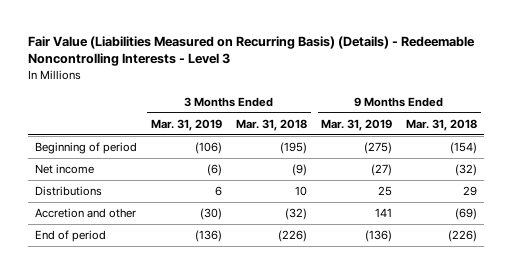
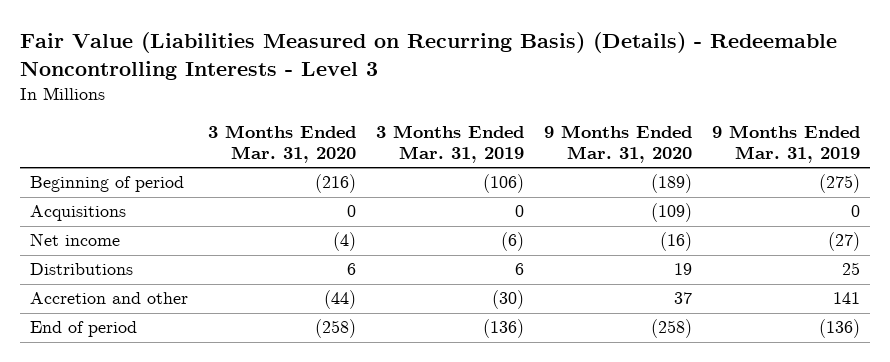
[236,118,308,131] Mar. 31, 2018 -> none
[406,118,478,131] Mar. 31, 2018 -> none
none -> [207,125,356,164] 3 Months Ended Mar. 31, 2020
none -> [544,125,693,164] 9 Months Ended Mar. 31, 2020
none -> [29,205,126,222] Acquisitions

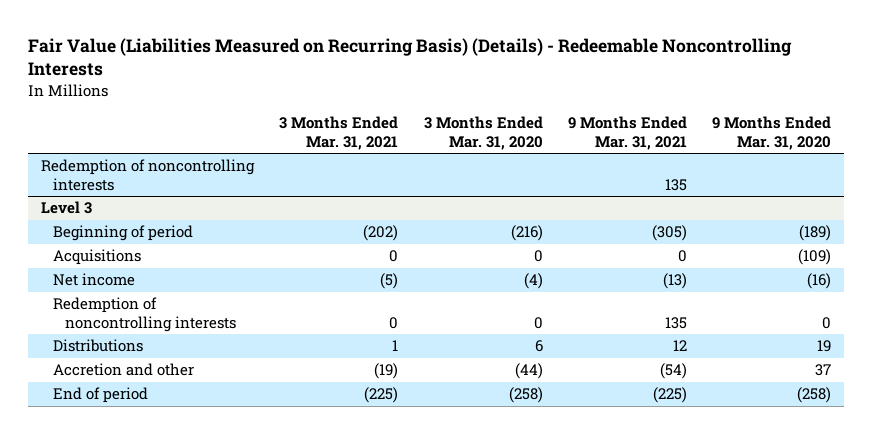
[19,31,837,80] Fair Value (Liabilities Measured on Recurring Basis) (Details) - Redeemable Noncontrolling Interests - Level 3 -> [28,37,793,77] Fair Value (Liabilities Measured on Recurring Basis) (Details) - Redeemable Noncontrolling Interests
[375,125,524,164] 3 Months Ended Mar. 31, 2019 -> none
[712,125,861,164] 9 Months Ended Mar. 31, 2019 -> none
none -> [279,116,399,150] 3 Months Ended Mar. 31, 2021
none -> [567,116,687,150] 9 Months Ended Mar. 31, 2021
none -> [40,159,255,191] Redemption of noncontrolling interests
none -> [40,201,92,215] Level 3
none -> [52,297,236,332] Redemption of noncontrolling interests

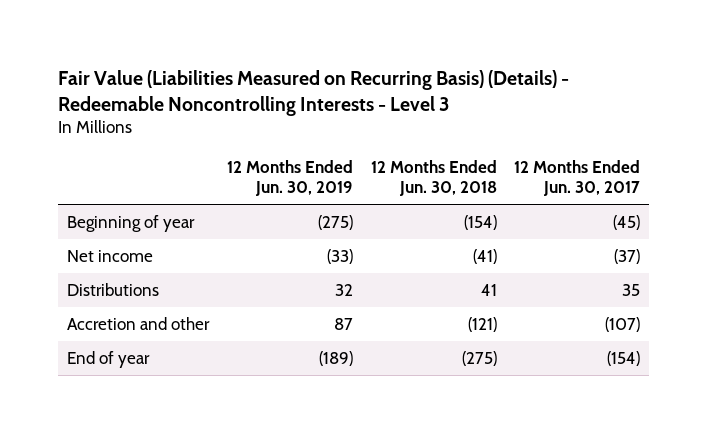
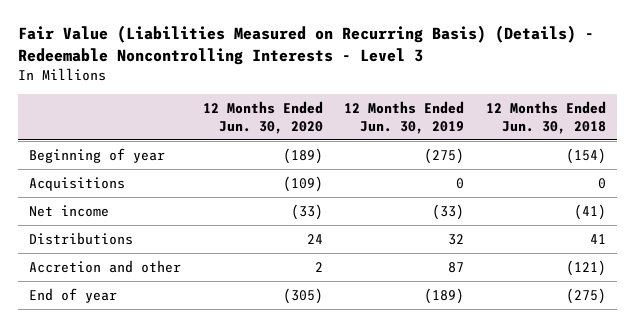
[514,159,641,197] 12 Months Ended Jun. 30, 2017 -> none
none -> [202,100,323,134] 12 Months Ended Jun. 30, 2020
none -> [28,177,125,192] Acquisitions

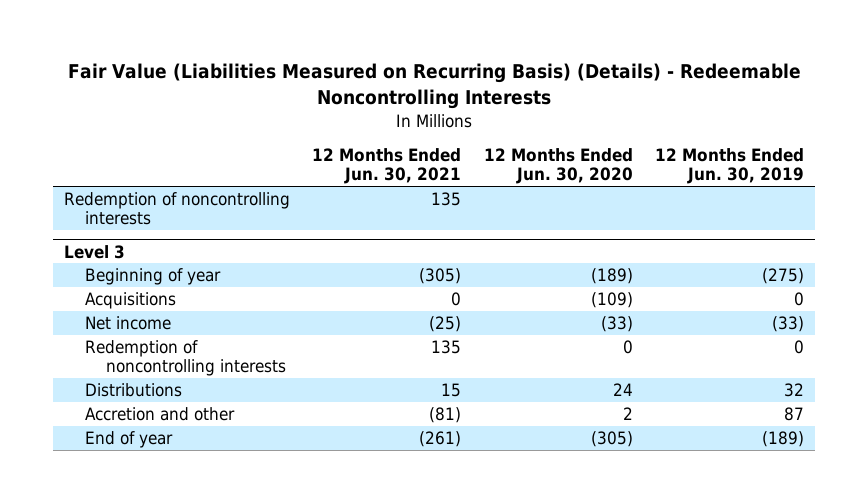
[17,25,594,65] Fair Value (Liabilities Measured on Recurring Basis) (Details) - Redeemable Noncontrolling Interests - Level 3 -> [67,63,801,110] Fair Value (Liabilities Measured on Recurring Basis) (Details) - Redeemable Noncontrolling Interests
[486,100,607,134] 12 Months Ended Jun. 30, 2018 -> none
none -> [312,148,462,185] 12 Months Ended Jun. 30, 2021
none -> [63,191,290,226] Redemption of noncontrolling interests
none -> [63,244,125,259] Level 3
none -> [84,339,287,377] Redemption of noncontrolling interests

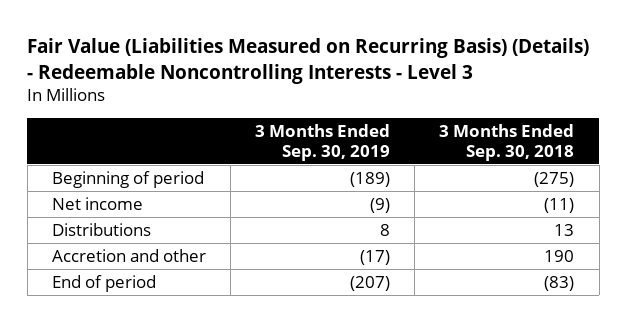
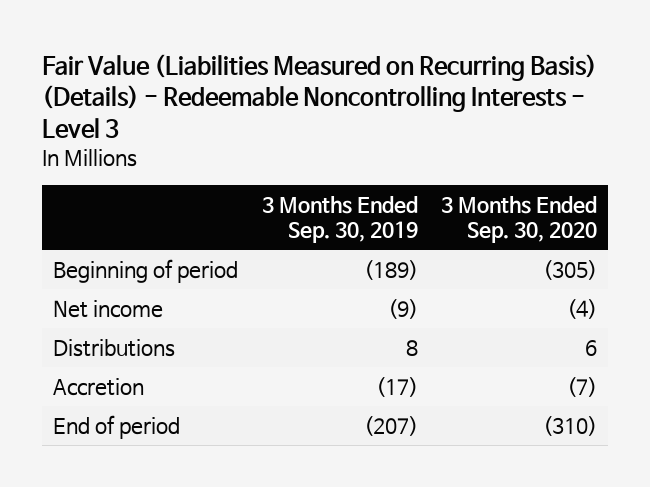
[439,123,575,161] 3 Months Ended Sep. 30, 2018 -> none
none -> [440,196,597,243] 3 Months Ended Sep. 30, 2020
[51,248,206,262] Accretion and other -> none
none -> [53,378,145,397] Accretion

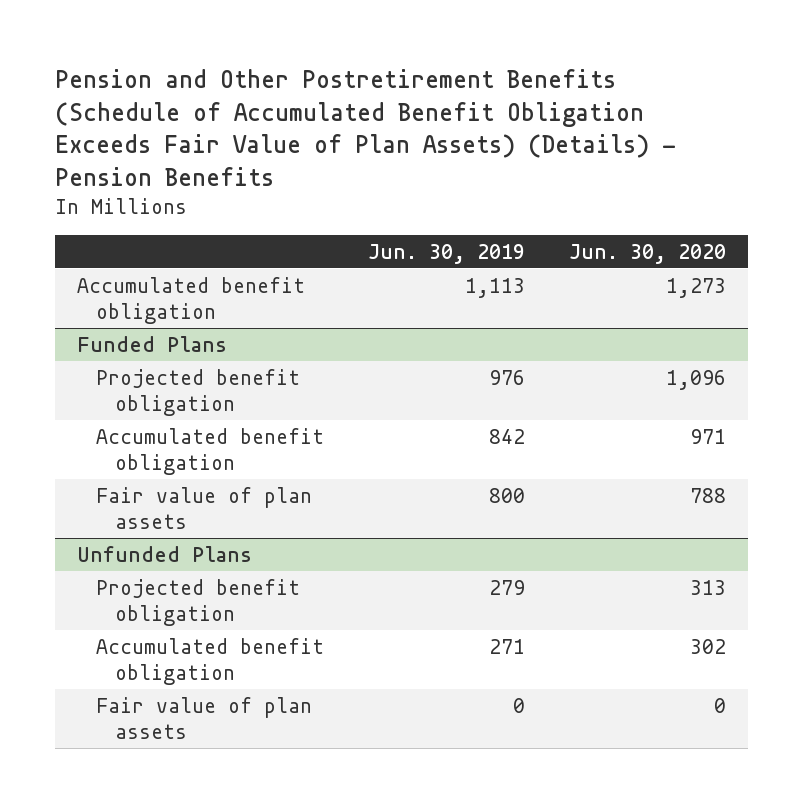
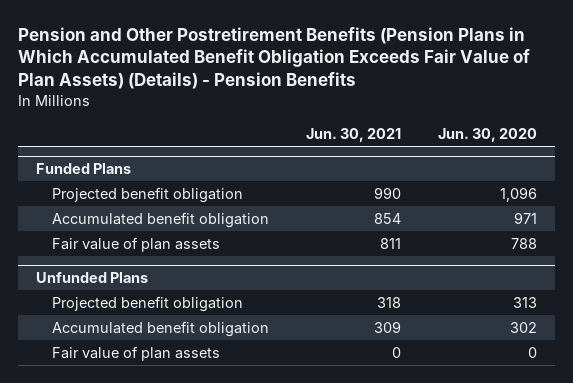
[55,69,677,186] Pension and Other Postretirement Benefits (Schedule of Accumulated Benefit Obligation Exceeds Fair Value of Plan Assets) (Details) - Pension Benefits -> [17,26,530,90] Pension and Other Postretirement Benefits (Pension Plans in Which Accumulated Benefit Obligation Exceeds Fair Value of Plan Assets) (Details) - Pension Benefits
[368,243,526,264] Jun. 30, 2019 -> none
none -> [306,127,402,142] Jun. 30, 2021
[77,276,306,324] Accumulated benefit obligation -> none

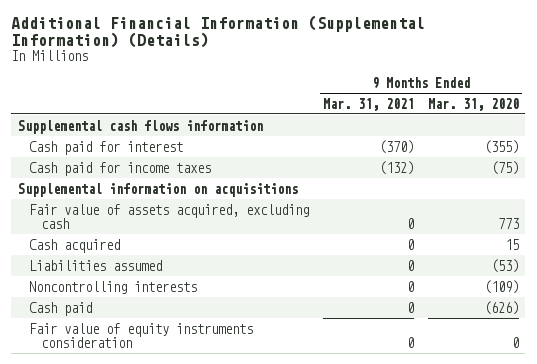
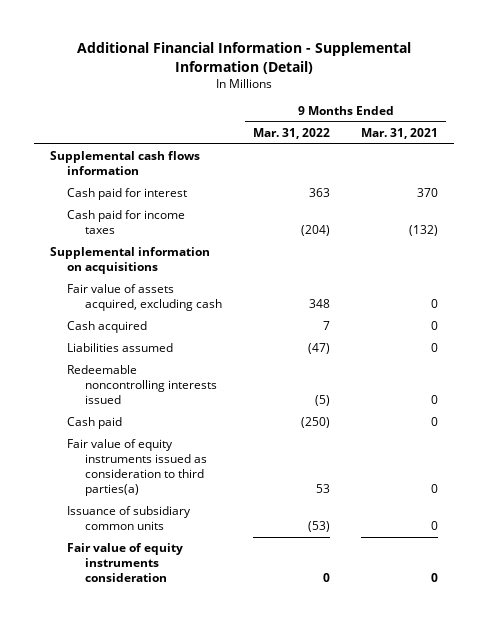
[11,14,426,49] Additional Financial Information (Supplemental Information) (Details) -> [77,42,412,74] Additional Financial Information - Supplemental Information (Detail)
[427,97,519,111] Mar. 31, 2020 -> none
none -> [253,128,331,140] Mar. 31, 2022
[379,139,415,154] (370) -> [417,188,439,198] 370
[29,280,198,294] Noncontrolling interests -> [67,365,217,405] Redeemable noncontrolling interests issued
none -> [67,439,207,497] Fair value of equity instruments issued as consideration to third parties(a)
none -> [67,506,192,531] Issuance of subsidiary common units

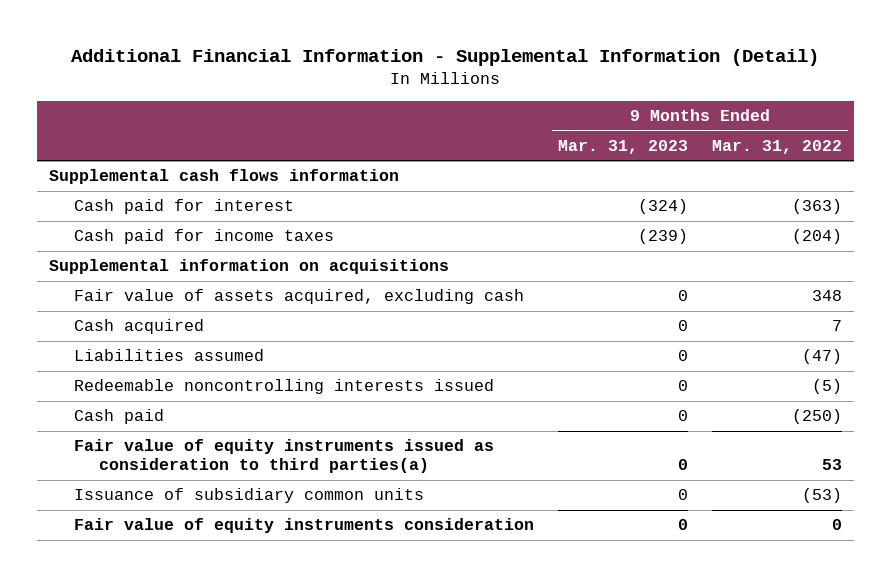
[361,128,439,140] Mar. 31, 2021 -> none
none -> [557,139,688,154] Mar. 31, 2023
[309,188,331,198] 363 -> [791,199,842,215] (363)

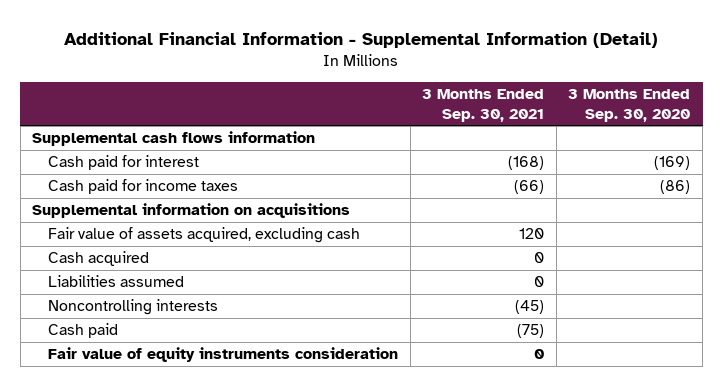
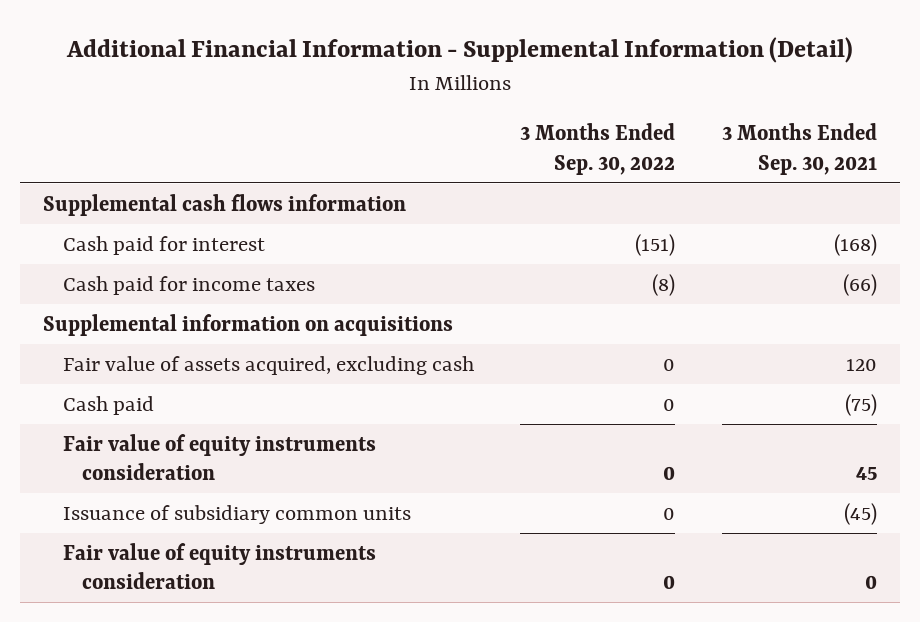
[568,88,691,122] 3 Months Ended Sep. 30, 2020 -> none
none -> [520,123,676,175] 3 Months Ended Sep. 30, 2022
[48,251,150,267] Cash acquired -> none
[48,275,185,288] Liabilities assumed -> none
[48,299,219,316] Noncontrolling interests -> none
none -> [62,433,376,481] Fair value of equity instruments consideration
none -> [62,504,411,524] Issuance of subsidiary common units

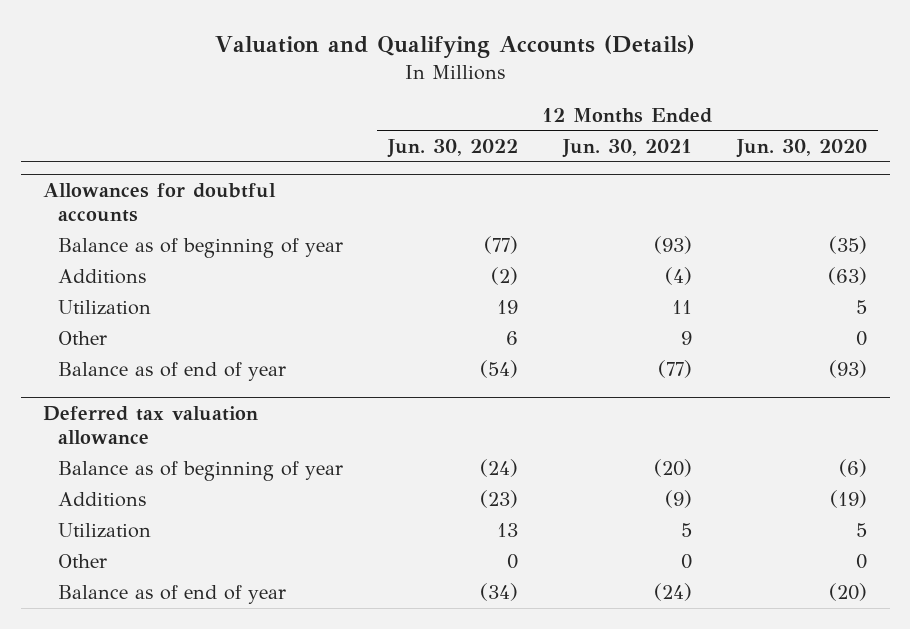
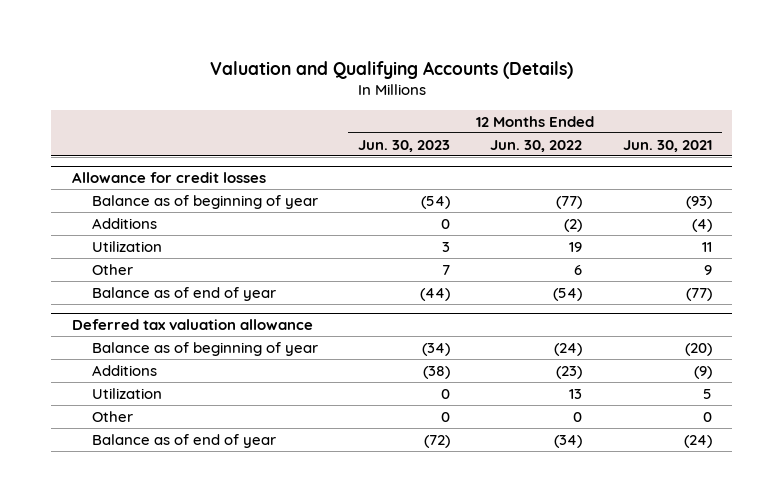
[736,138,868,158] Jun. 30, 2020 -> none
none -> [358,139,451,152] Jun. 30, 2023
[43,182,277,223] Allowances for doubtful accounts -> [71,171,266,183] Allowance for credit losses

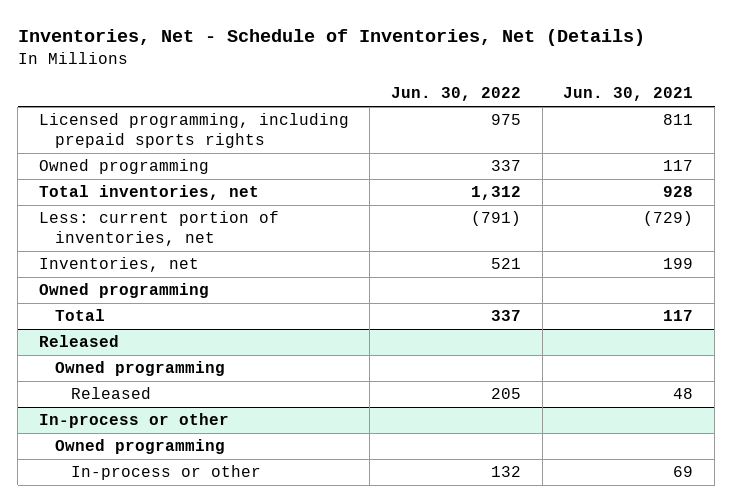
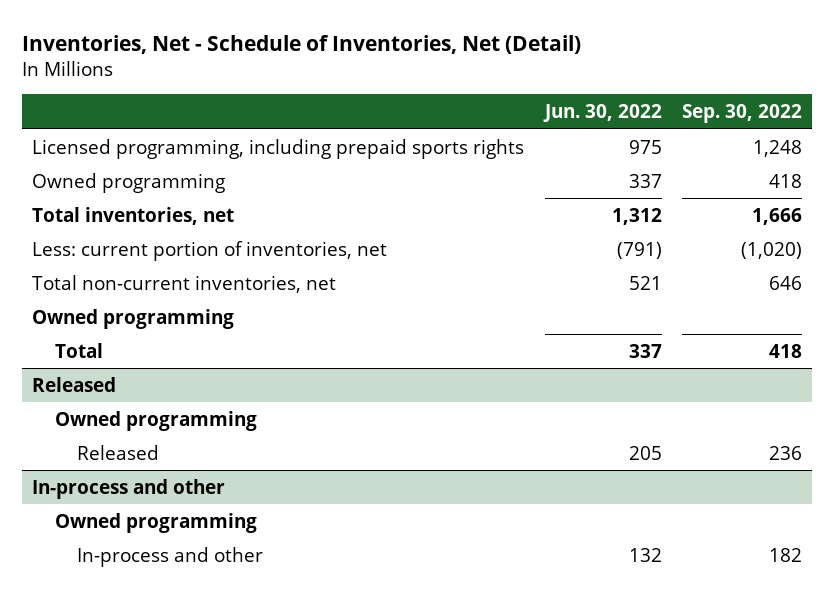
[17,29,645,47] Inventories, Net - Schedule of Inventories, Net (Details) -> [22,35,582,55] Inventories, Net - Schedule of Inventories, Net (Detail)
[563,87,694,102] Jun. 30, 2021 -> none
none -> [681,104,802,124] Sep. 30, 2022
[38,257,199,273] Inventories, net -> [32,274,337,293] Total non-current inventories, net
[38,413,229,429] In-process or other -> [32,478,226,499] In-process and other
[71,465,262,481] In-process or other -> [76,546,263,567] In-process and other

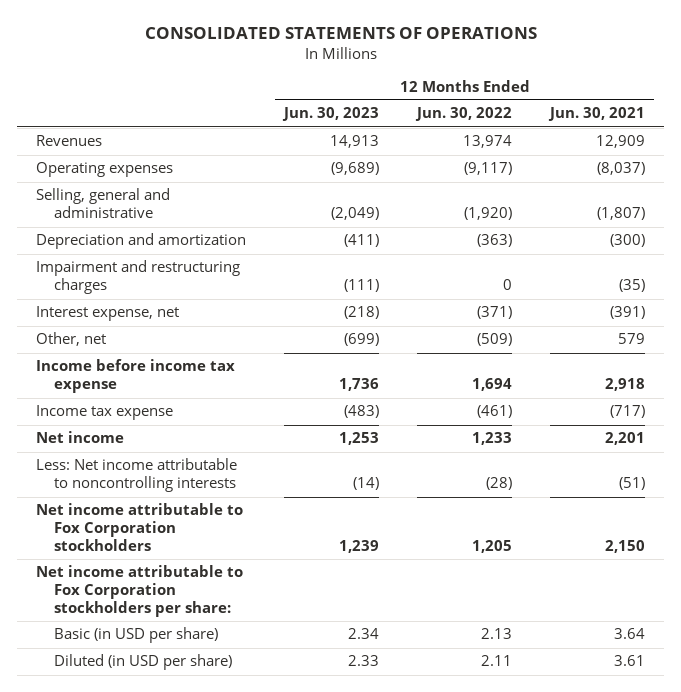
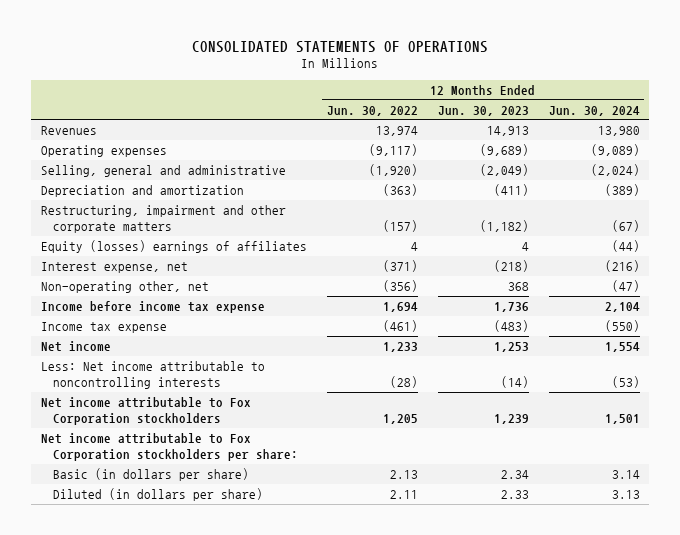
[547,107,645,122] Jun. 30, 2021 -> none
none -> [548,105,640,116] Jun. 30, 2024
[36,260,241,295] Impairment and restructuring charges -> none
none -> [40,204,286,233] Restructuring, impairment and other corporate matters
none -> [40,239,307,253] Equity (losses) earnings of affiliates
[36,332,107,347] Other, net -> [40,280,209,293] Non-operating other, net
[344,333,380,347] (699) -> [507,281,529,291] 368
[477,333,513,347] (509) -> [382,279,418,292] (356)
[53,627,218,644] Basic (in USD per share) -> [52,467,249,481] Basic (in dollars per share)
[53,654,232,671] Diluted (in USD per share) -> [52,487,263,501] Diluted (in dollars per share)

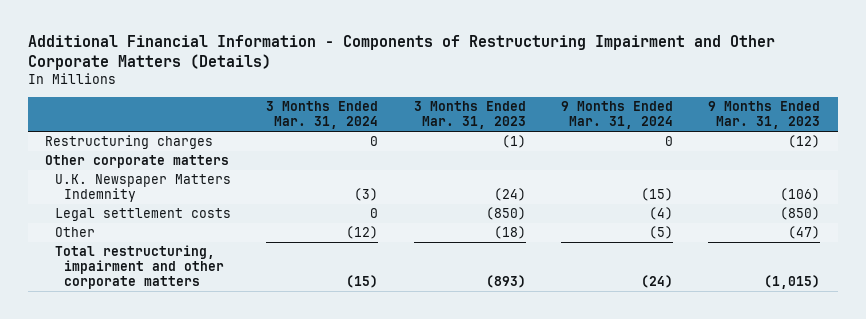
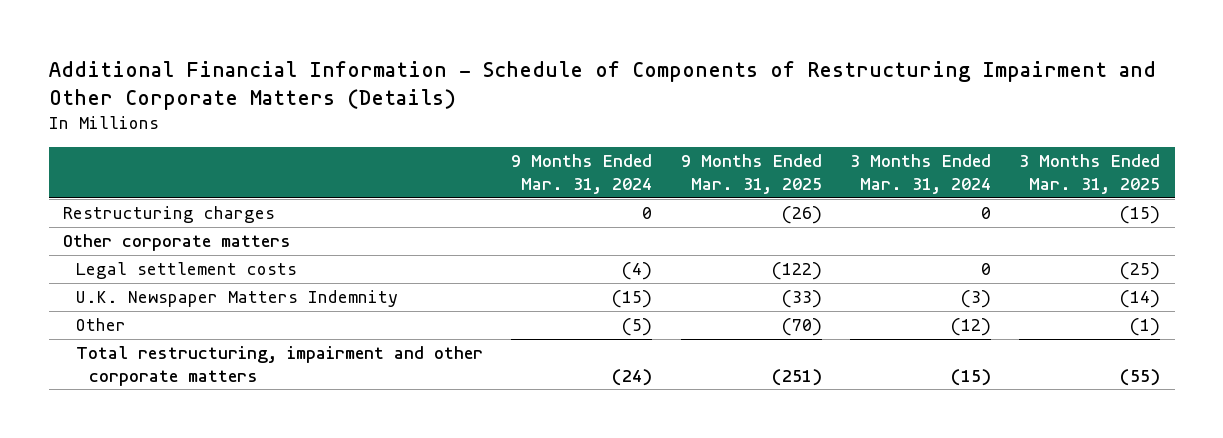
[27,35,775,71] Additional Financial Information - Components of Restructuring Impairment and Other Corporate Matters (Details) -> [48,60,1156,110] Additional Financial Information - Schedule of Components of Restructuring Impairment and Other Corporate Matters (Details)
[413,101,526,130] 3 Months Ended Mar. 31, 2023 -> none
[708,101,821,130] 9 Months Ended Mar. 31, 2023 -> none
none -> [680,154,822,194] 9 Months Ended Mar. 31, 2025
none -> [1019,154,1161,194] 3 Months Ended Mar. 31, 2025
[54,174,231,203] U.K. Newspaper Matters Indemnity -> [75,290,398,308] U.K. Newspaper Matters Indemnity

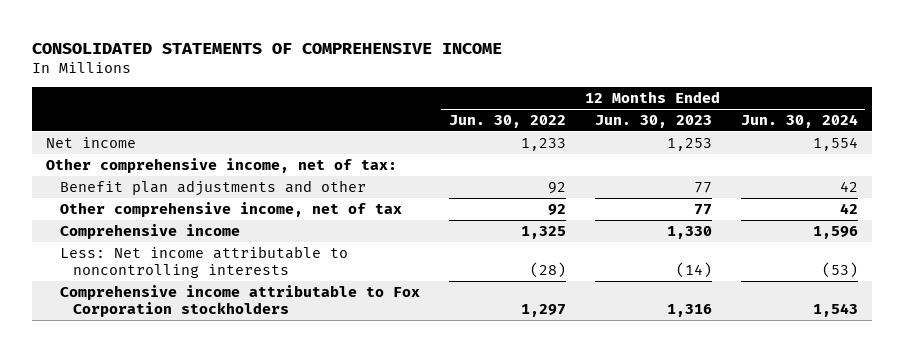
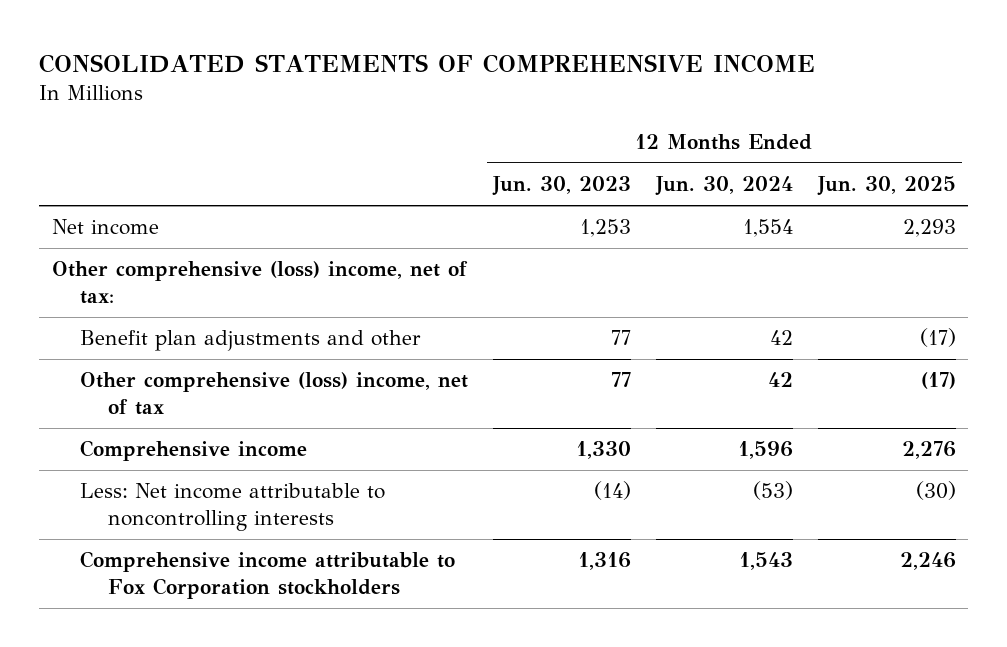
[448,114,566,128] Jun. 30, 2022 -> none
none -> [816,176,956,197] Jun. 30, 2025
[46,157,398,173] Other comprehensive income, net of tax: -> [51,261,468,305] Other comprehensive (loss) income, net of tax:
[59,201,402,217] Other comprehensive income, net of tax -> [79,372,468,416] Other comprehensive (loss) income, net of tax

